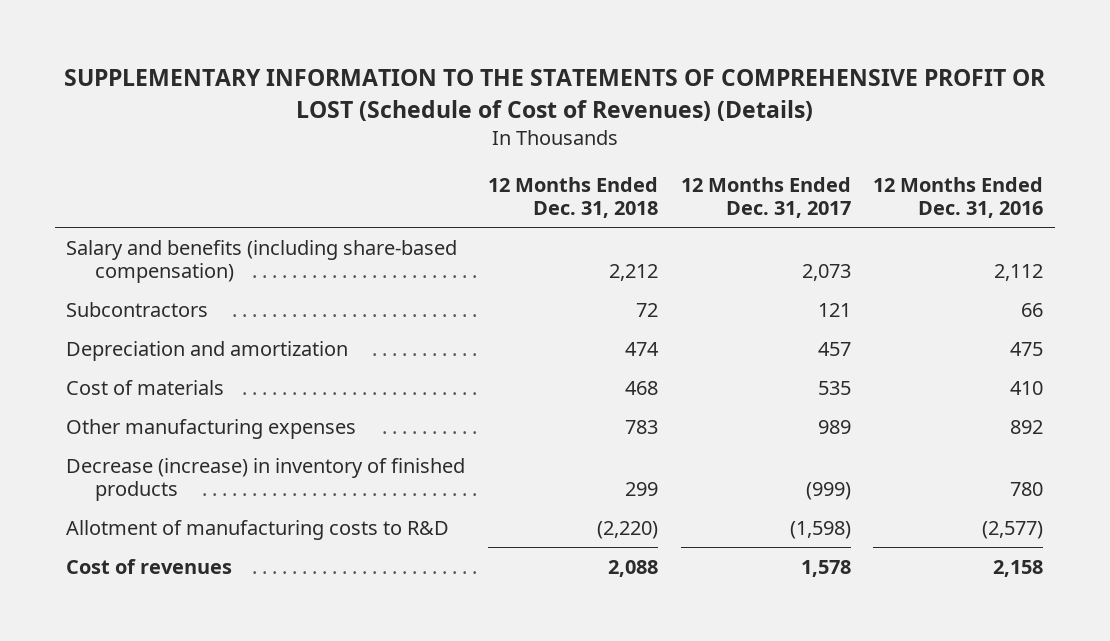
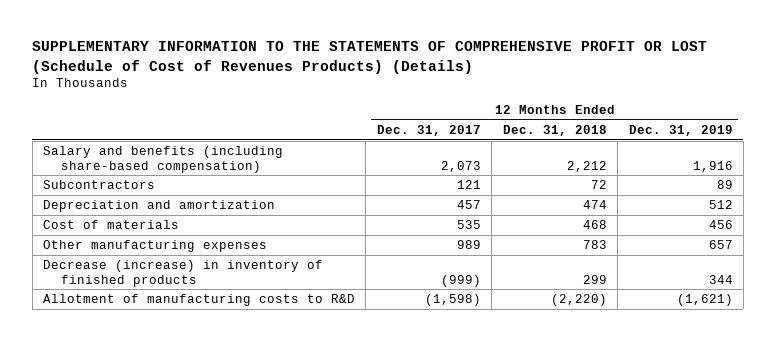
[63,69,1046,121] SUPPLEMENTARY INFORMATION TO THE STATEMENTS OF COMPREHENSIVE PROFIT OR LOST (Schedule of Cost of Revenues) (Details) -> [32,41,708,74] SUPPLEMENTARY INFORMATION TO THE STATEMENTS OF COMPREHENSIVE PROFIT OR LOST (Schedule of Cost of Revenues Products) (Details)
[873,176,1044,218] 12 Months Ended Dec. 31, 2016 -> none
none -> [628,124,733,136] Dec. 31, 2019
[66,558,233,574] Cost of revenues -> none

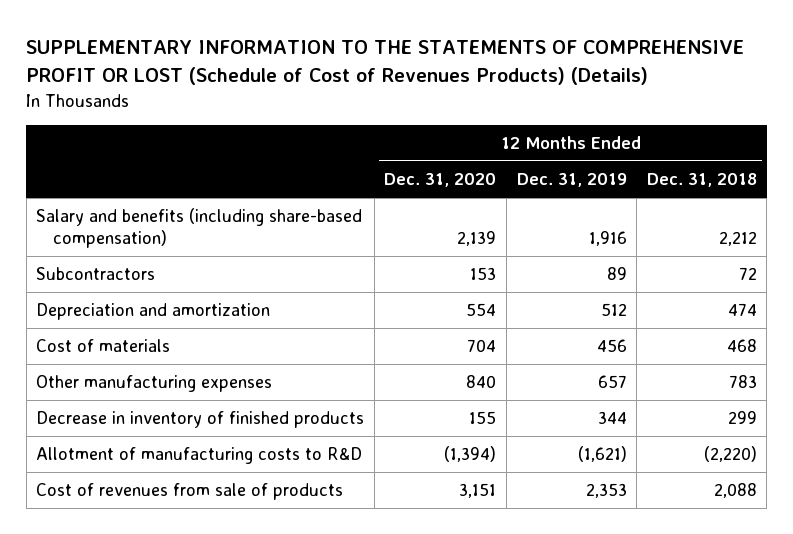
[376,124,481,136] Dec. 31, 2017 -> none
none -> [384,173,497,188] Dec. 31, 2020
[42,260,323,287] Decrease (increase) in inventory of finished products -> [36,411,365,429] Decrease in inventory of finished products
none -> [36,483,344,501] Cost of revenues from sale of products

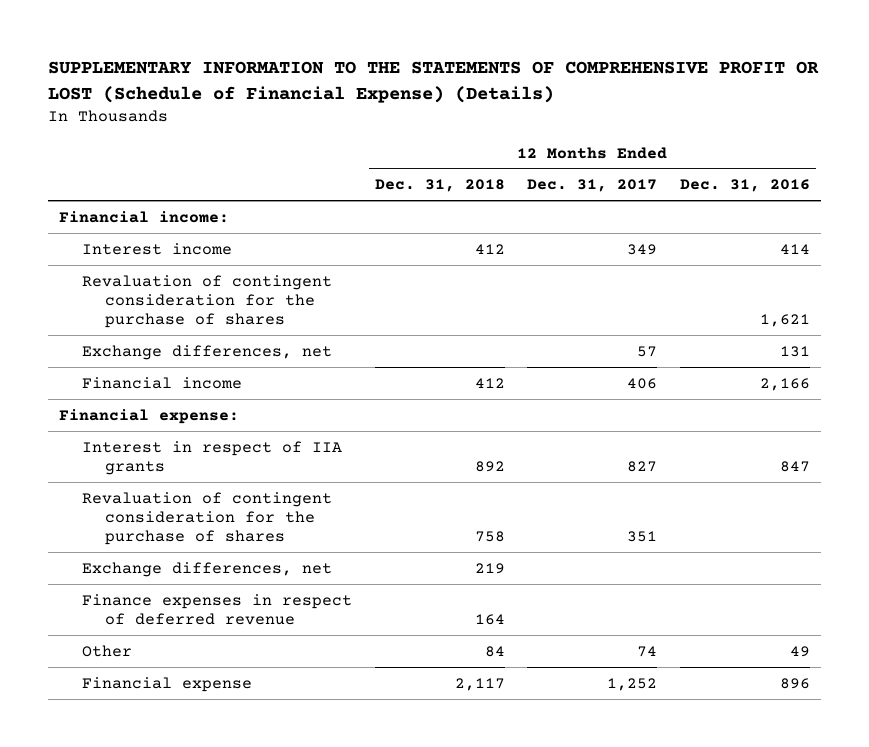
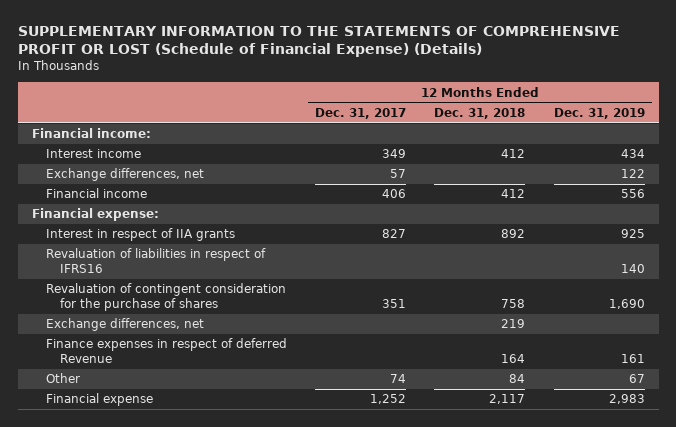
[679,179,810,193] Dec. 31, 2016 -> none
none -> [553,108,645,120] Dec. 31, 2019
[82,274,333,329] Revaluation of contingent consideration for the purchase of shares -> none
none -> [45,248,266,273] Revaluation of liabilities in respect of IFRS16
[82,593,353,625] Finance expenses in respect of deferred revenue -> [45,338,287,363] Finance expenses in respect of deferred Revenue

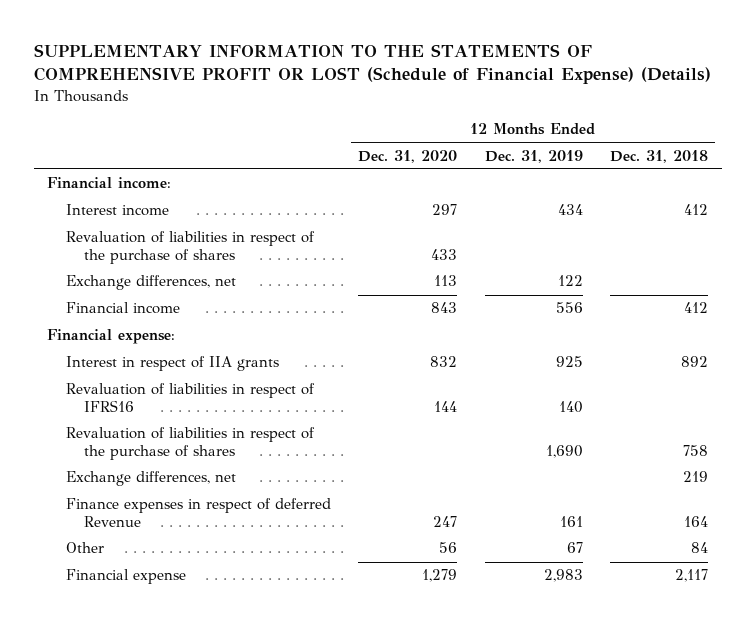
[315,108,407,120] Dec. 31, 2017 -> none
none -> [358,149,458,163] Dec. 31, 2020
none -> [65,231,315,265] Revaluation of liabilities in respect of the purchase of shares
[45,283,286,311] Revaluation of contingent consideration for the purchase of shares -> [65,427,315,461] Revaluation of liabilities in respect of the purchase of shares

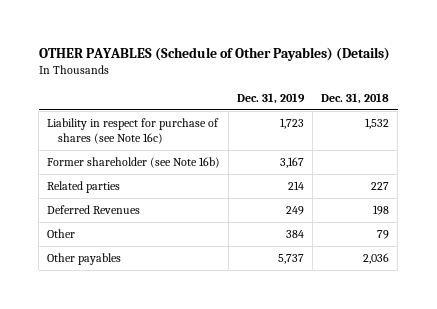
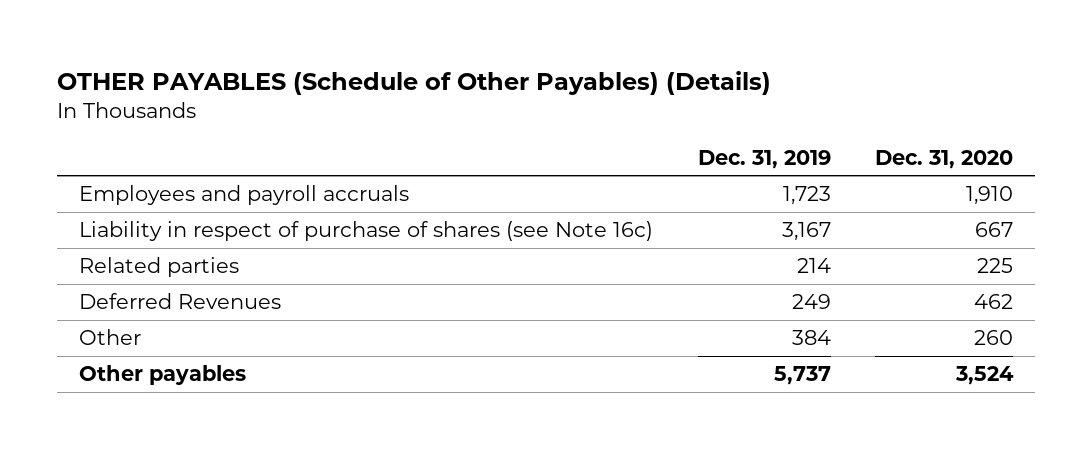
[321,92,390,104] Dec. 31, 2018 -> none
none -> [875,149,1014,169] Dec. 31, 2020
[47,117,220,144] Liability in respect for purchase of shares (see Note 16c) -> [79,185,410,206] Employees and payroll accruals
[47,156,221,168] Former shareholder (see Note 16b) -> [79,221,654,242] Liability in respect of purchase of shares (see Note 16c)

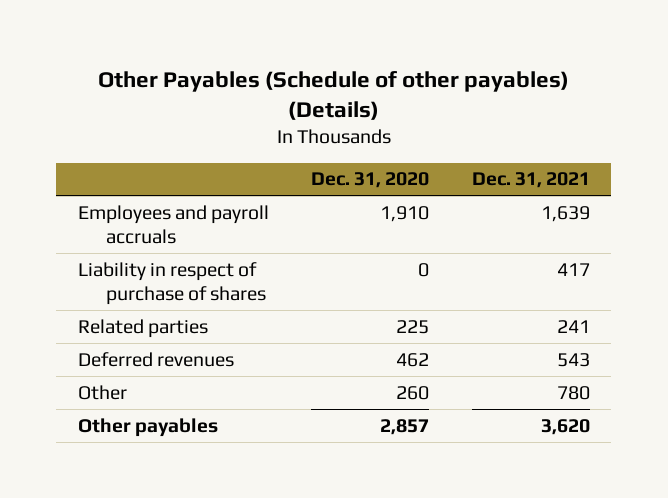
[57,70,772,95] OTHER PAYABLES (Schedule of Other Payables) (Details) -> [97,70,569,120] Other Payables (Schedule of other payables) (Details)
[697,149,831,169] Dec. 31, 2019 -> none
none -> [472,172,591,189] Dec. 31, 2021
[79,221,654,242] Liability in respect of purchase of shares (see Note 16c) -> [77,261,266,305] Liability in respect of purchase of shares
[975,222,1014,238] 667 -> [418,262,430,277] 0
[79,293,282,310] Deferred Revenues -> [77,351,234,367] Deferred revenues
[955,366,1015,386] 3,524 -> [380,418,430,435] 2,857

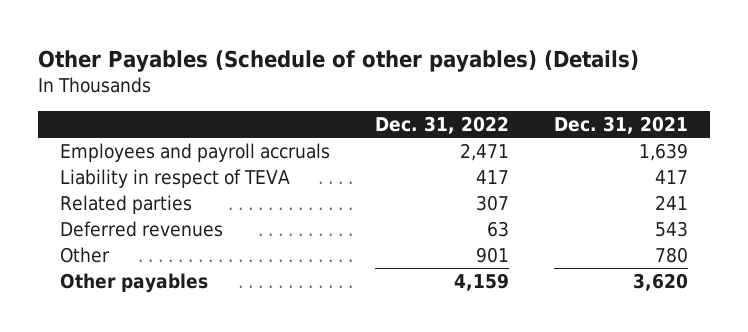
[311,172,430,189] Dec. 31, 2020 -> none
none -> [375,115,510,134] Dec. 31, 2022
[77,261,266,305] Liability in respect of purchase of shares -> [60,168,291,188] Liability in respect of TEVA

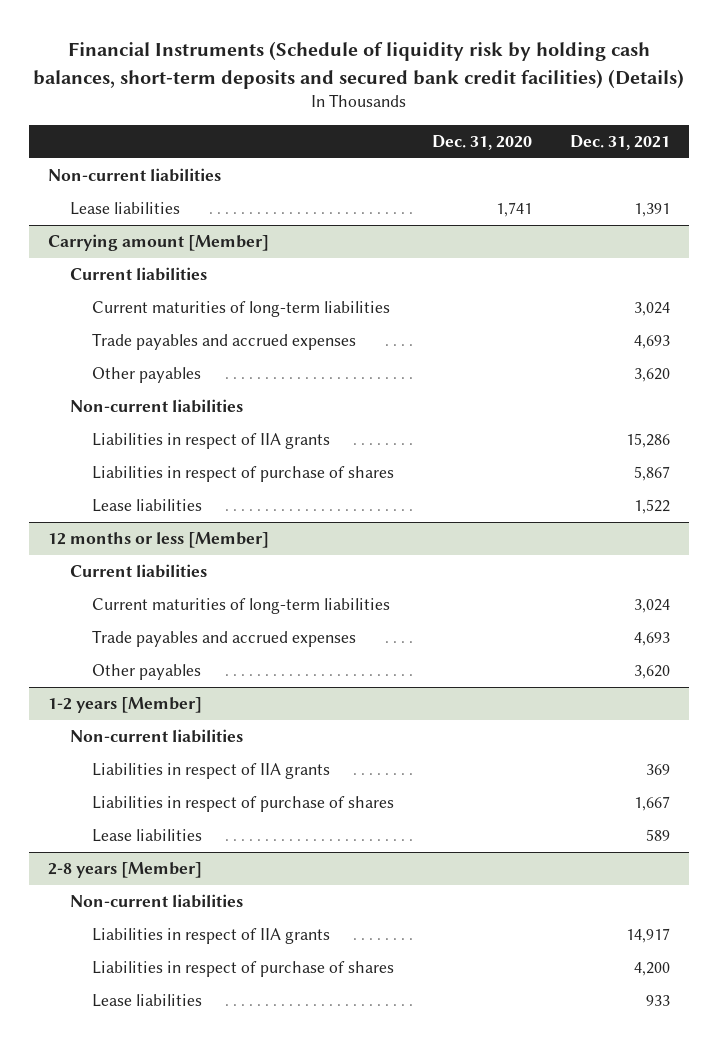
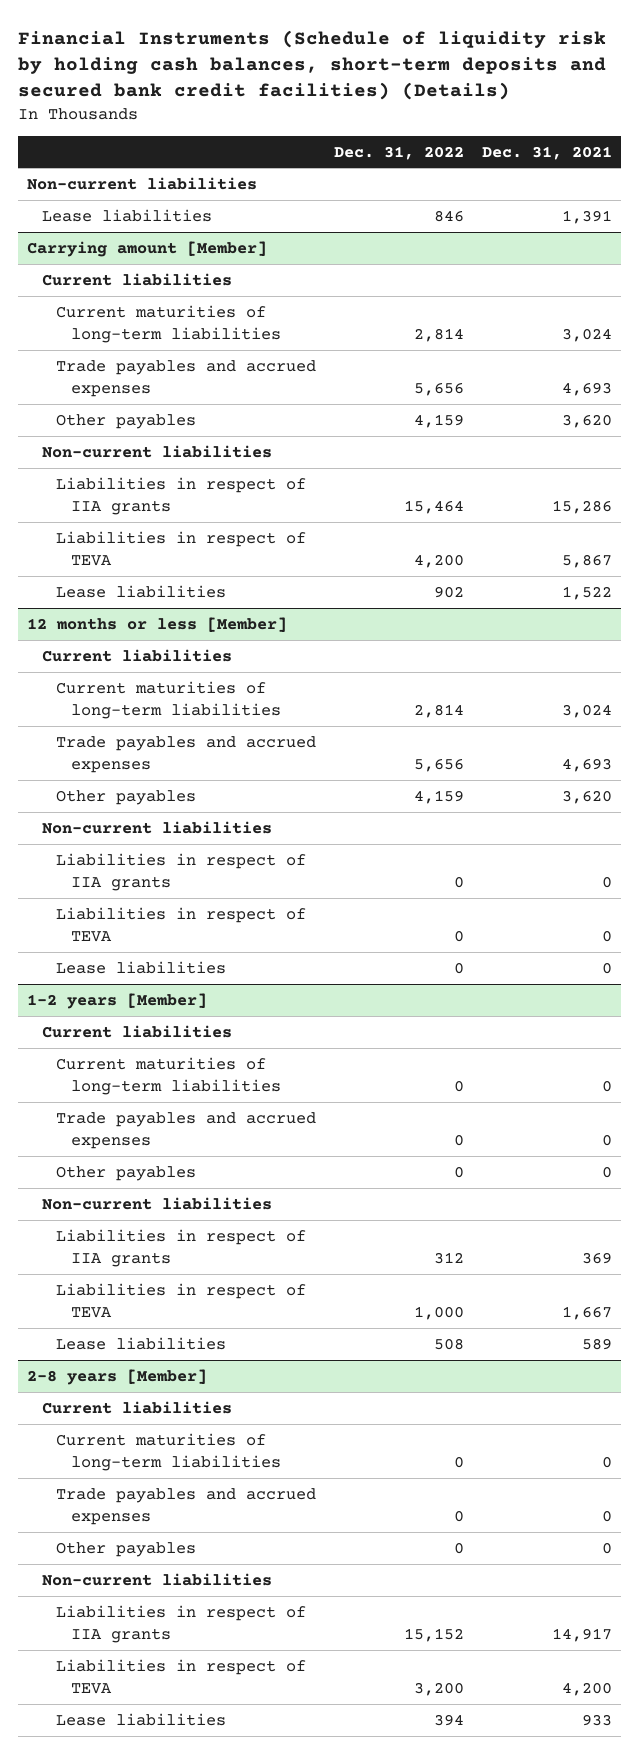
[431,135,532,151] Dec. 31, 2020 -> none
none -> [334,145,465,160] Dec. 31, 2022
[91,466,394,483] Liabilities in respect of purchase of shares -> [56,530,307,566] Liabilities in respect of TEVA
none -> [41,820,272,834] Non-current liabilities
none -> [56,852,307,891] Liabilities in respect of IIA grants
none -> [56,906,307,942] Liabilities in respect of TEVA
none -> [56,960,227,974] Lease liabilities
none -> [41,1024,232,1038] Current liabilities
none -> [56,1056,281,1095] Current maturities of long-term liabilities
none -> [56,1111,317,1149] Trade payables and accrued expenses
none -> [56,1165,197,1181] Other payables
[91,796,394,813] Liabilities in respect of purchase of shares -> [56,1282,307,1318] Liabilities in respect of TEVA
none -> [41,1400,232,1414] Current liabilities
none -> [56,1432,281,1471] Current maturities of long-term liabilities
none -> [56,1487,317,1525] Trade payables and accrued expenses
none -> [56,1541,197,1557] Other payables
[91,961,394,978] Liabilities in respect of purchase of shares -> [56,1658,307,1694] Liabilities in respect of TEVA

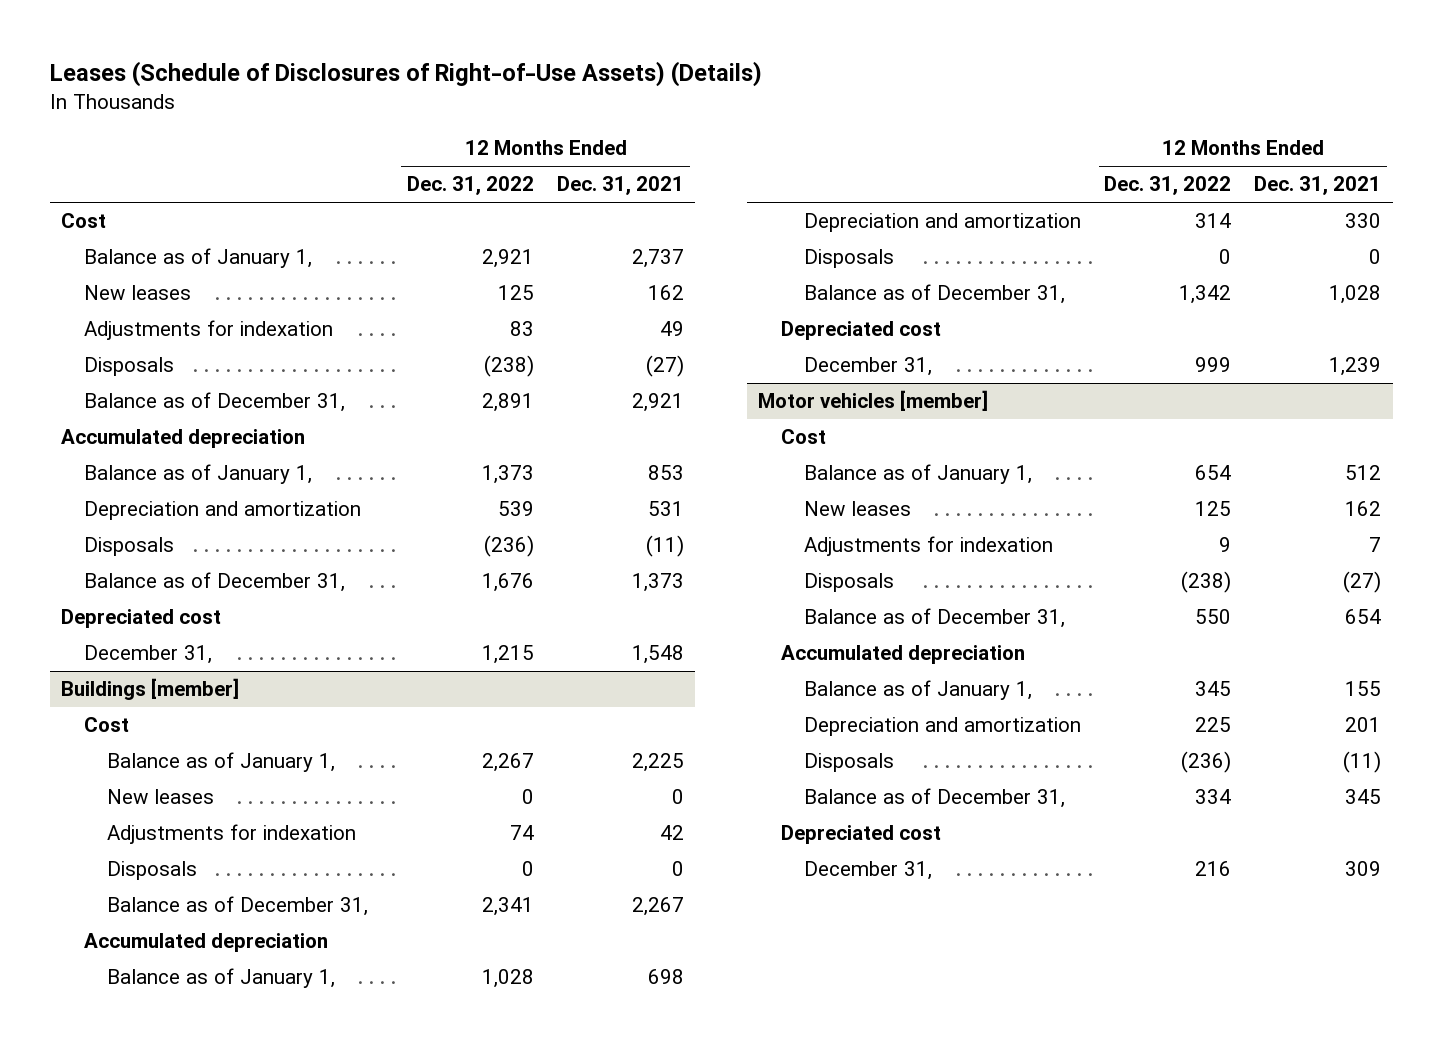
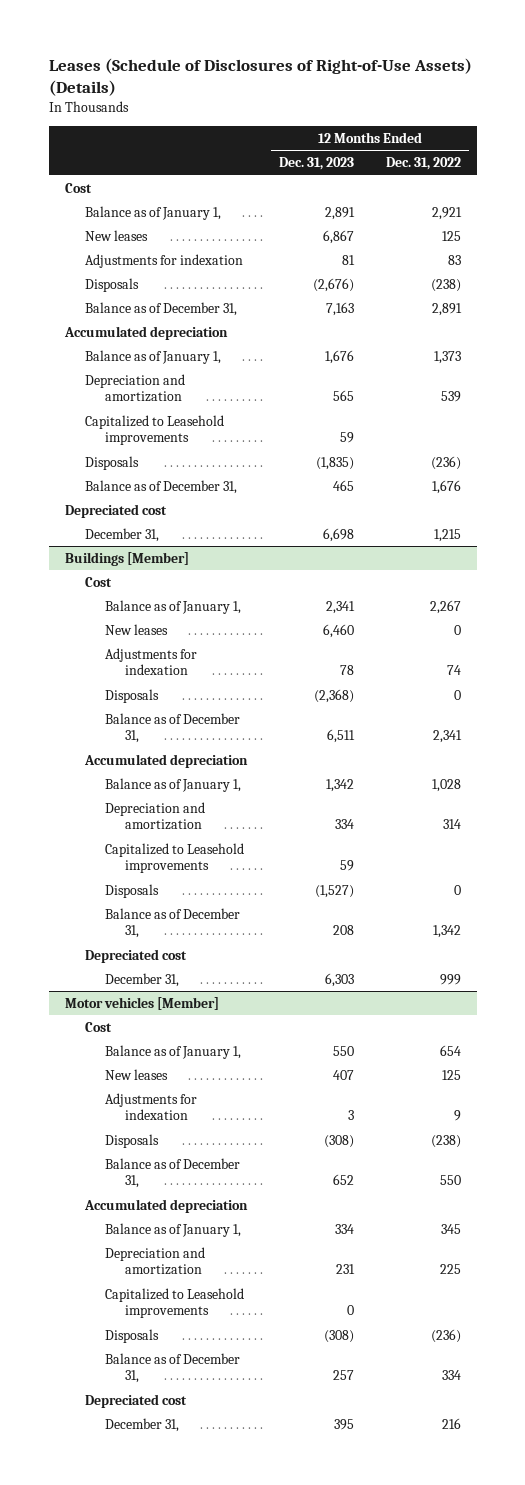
[557,176,685,196] Dec. 31, 2021 -> none
none -> [278,157,354,171] Dec. 31, 2023
none -> [84,414,224,446] Capitalized to Leasehold improvements
[61,678,240,701] Buildings [member] -> [64,551,189,566] Buildings [Member]
none -> [104,842,244,874] Capitalized to Leasehold improvements
[758,390,989,412] Motor vehicles [member] -> [64,996,219,1010] Motor vehicles [Member]
none -> [104,1287,244,1319] Capitalized to Leasehold improvements

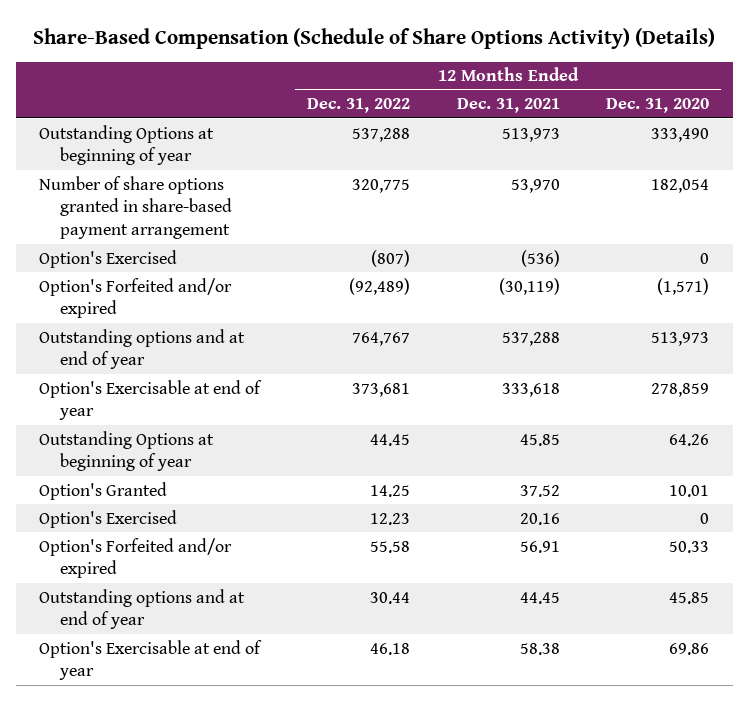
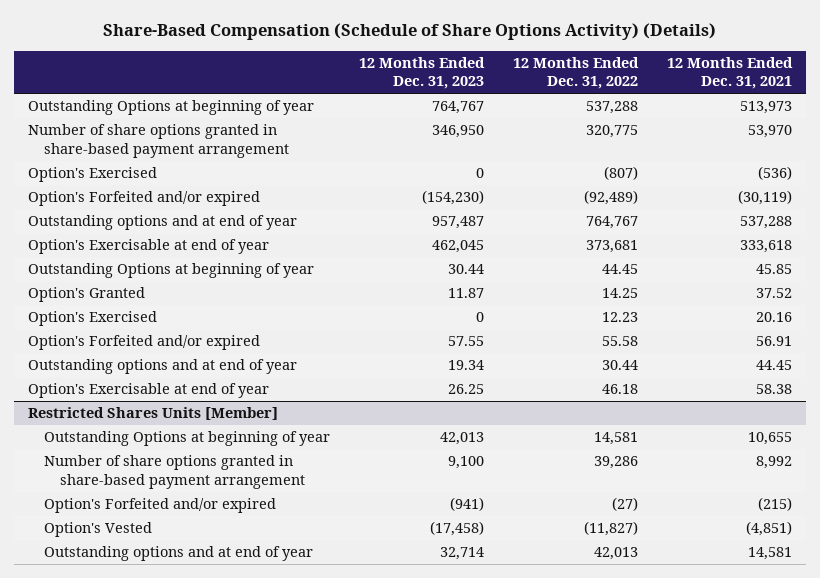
[606,98,710,114] Dec. 31, 2020 -> none
none -> [359,57,486,90] 12 Months Ended Dec. 31, 2023
none -> [28,407,279,421] Restricted Shares Units [Member]
none -> [44,431,331,447] Outstanding Options at beginning of year
none -> [44,455,306,489] Number of share options granted in share-based payment arrangement
none -> [44,498,277,514] Option's Forfeited and/or expired
none -> [44,522,153,538] Option's Vested
none -> [44,546,314,562] Outstanding options and at end of year

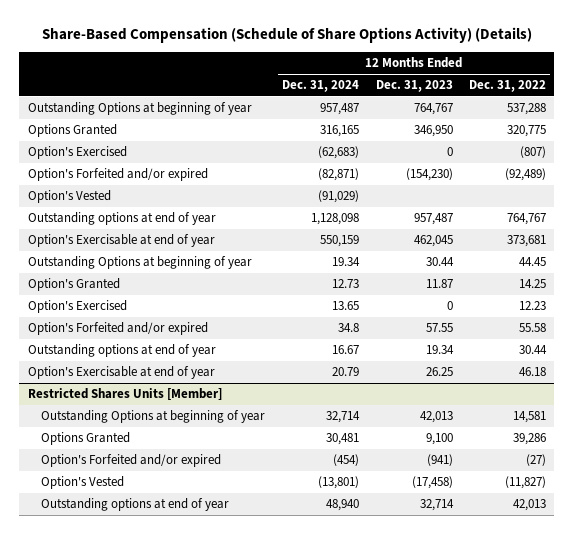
[666,57,793,90] 12 Months Ended Dec. 31, 2021 -> none
none -> [281,80,359,93] Dec. 31, 2024
[28,124,290,158] Number of share options granted in share-based payment arrangement -> [27,124,117,138] Options Granted
none -> [27,190,111,204] Option's Vested
[28,215,298,231] Outstanding options and at end of year -> [27,212,216,226] Outstanding options at end of year
[28,359,298,375] Outstanding options and at end of year -> [27,344,216,358] Outstanding options at end of year
[44,455,306,489] Number of share options granted in share-based payment arrangement -> [41,432,131,446] Options Granted
[44,546,314,562] Outstanding options and at end of year -> [41,498,230,512] Outstanding options at end of year

